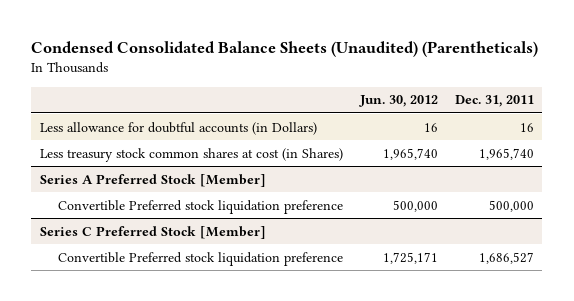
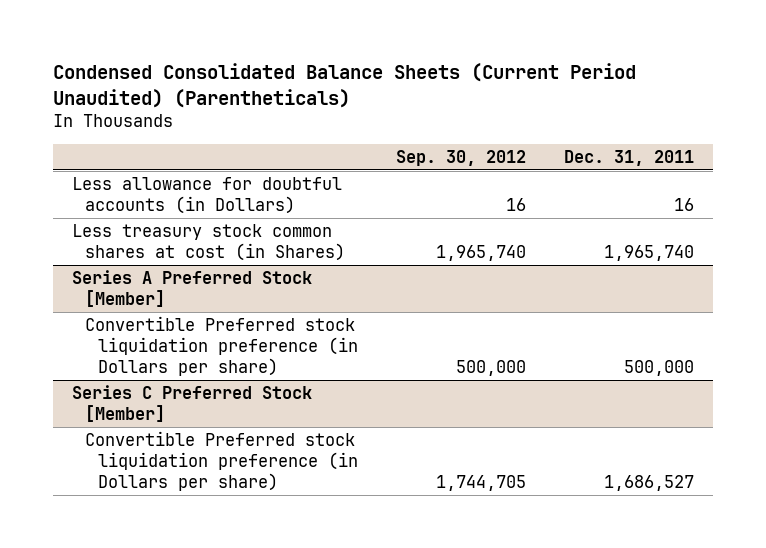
[31,41,539,58] Condensed Consolidated Balance Sheets (Unaudited) (Parentheticals) -> [53,62,637,108] Condensed Consolidated Balance Sheets (Current Period Unaudited) (Parentheticals)
[358,95,438,108] Jun. 30, 2012 -> none
none -> [396,149,527,166] Sep. 30, 2012
[57,199,343,214] Convertible Preferred stock liquidation preference -> [85,315,359,377] Convertible Preferred stock liquidation preference (in Dollars per share)
[57,251,343,266] Convertible Preferred stock liquidation preference -> [85,430,359,492] Convertible Preferred stock liquidation preference (in Dollars per share)

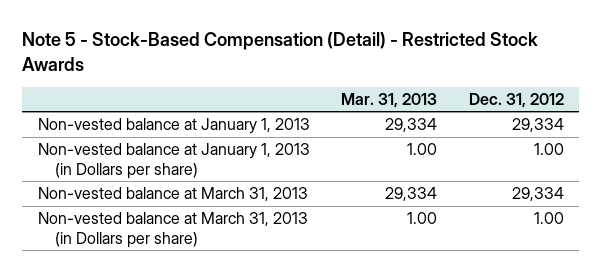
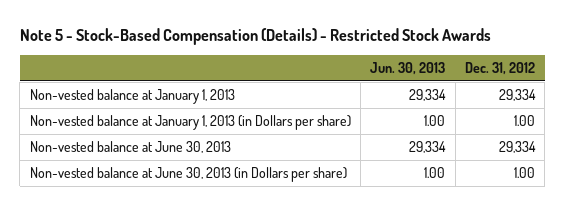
[21,32,538,71] Note 5 - Stock-Based Compensation (Detail) - Restricted Stock Awards -> [19,28,491,46] Note 5 - Stock-Based Compensation (Details) - Restricted Stock Awards
[341,92,438,108] Mar. 31, 2013 -> none
none -> [370,61,446,75] Jun. 30, 2013
[37,187,308,202] Non-vested balance at March 31, 2013 -> [29,140,231,153] Non-vested balance at June 30, 2013
[37,212,308,248] Non-vested balance at March 31, 2013 (in Dollars per share) -> [29,166,347,182] Non-vested balance at June 30, 2013 (in Dollars per share)

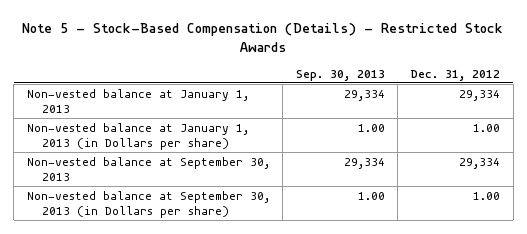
[370,61,446,75] Jun. 30, 2013 -> none
none -> [295,69,385,81] Sep. 30, 2013
[29,140,231,153] Non-vested balance at June 30, 2013 -> [26,156,270,181] Non-vested balance at September 30, 2013
[29,166,347,182] Non-vested balance at June 30, 2013 (in Dollars per share) -> [26,190,270,218] Non-vested balance at September 30, 2013 (in Dollars per share)

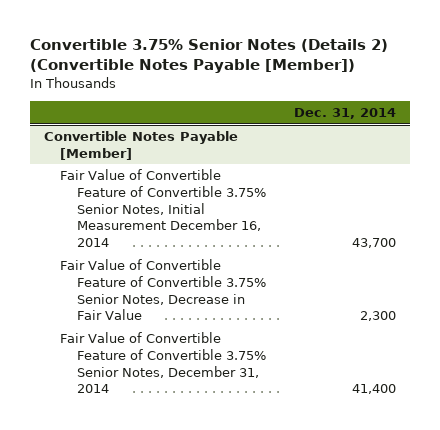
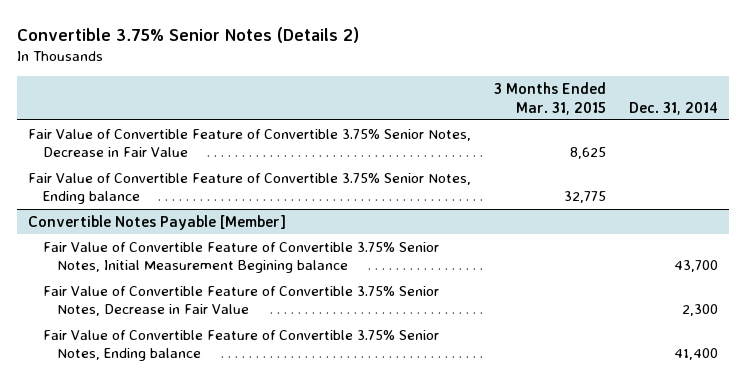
[29,38,388,74] Convertible 3.75% Senior Notes (Details 2) (Convertible Notes Payable [Member]) -> [17,26,360,43] Convertible 3.75% Senior Notes (Details 2)
none -> [494,81,607,115] 3 Months Ended Mar. 31, 2015
none -> [28,128,472,158] Fair Value of Convertible Feature of Convertible 3.75% Senior Notes, Decrease in Fair Value
none -> [28,172,472,205] Fair Value of Convertible Feature of Convertible 3.75% Senior Notes, Ending balance
[60,169,266,248] Fair Value of Convertible Feature of Convertible 3.75% Senior Notes, Initial Measurement December 16, 2014 -> [42,241,439,274] Fair Value of Convertible Feature of Convertible 3.75% Senior Notes, Initial Measurement Begining balance
[60,332,266,394] Fair Value of Convertible Feature of Convertible 3.75% Senior Notes, December 31, 2014 -> [42,329,439,362] Fair Value of Convertible Feature of Convertible 3.75% Senior Notes, Ending balance

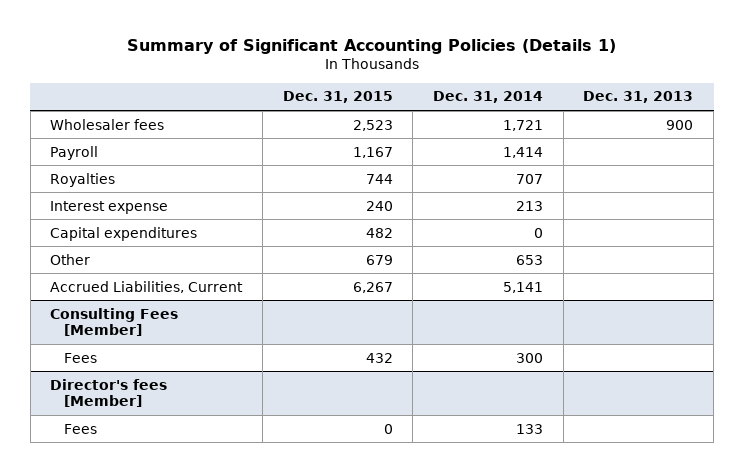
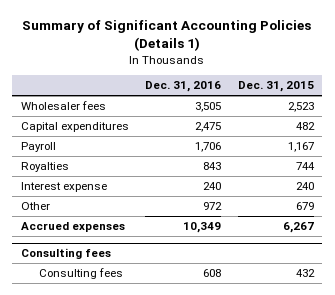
[433,91,544,104] Dec. 31, 2014 -> none
[583,91,694,104] Dec. 31, 2013 -> none
none -> [145,81,222,93] Dec. 31, 2016
[50,226,198,241] Capital expenditures -> [20,121,129,132] Capital expenditures
[50,378,168,408] Director's fees [Member] -> none
[63,423,97,434] Fees -> none
[50,280,244,293] Accrued Liabilities, Current -> [20,221,125,232] Accrued expenses
[50,307,179,337] Consulting Fees [Member] -> [20,248,111,260] Consulting fees
[63,352,97,363] Fees -> [39,267,124,279] Consulting fees

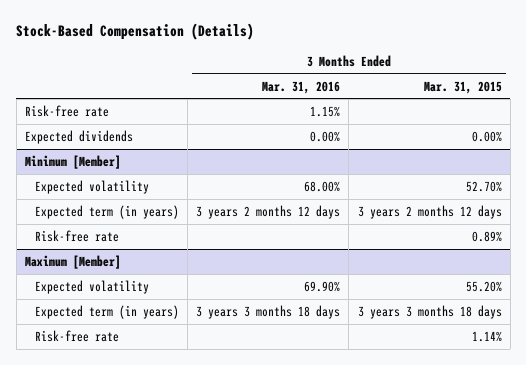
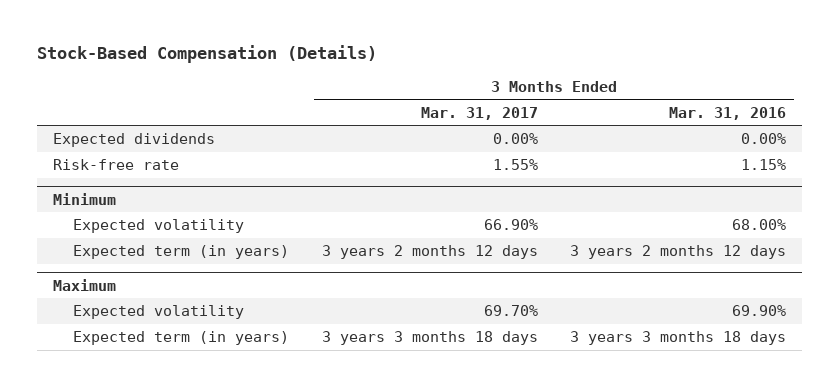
[423,80,502,94] Mar. 31, 2015 -> none
none -> [420,106,538,120] Mar. 31, 2017
[24,104,109,117] Risk-free rate -> [52,159,179,171] Risk-free rate
[24,154,121,169] Minimum [Member] -> [52,192,116,205] Minimum
[35,229,120,242] Risk-free rate -> none
[24,254,121,269] Maximum [Member] -> [52,278,116,291] Maximum
[35,329,120,342] Risk-free rate -> none

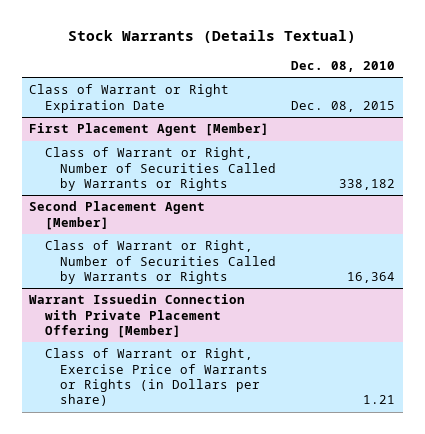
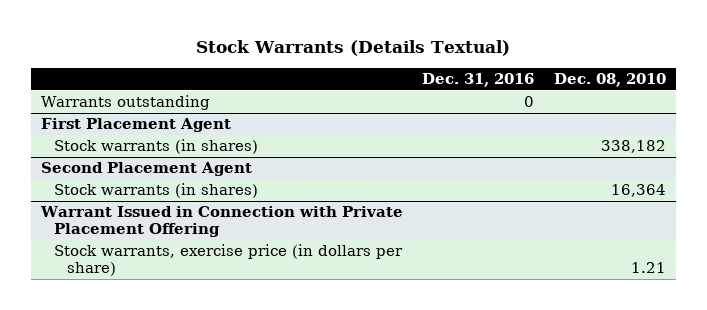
none -> [422,73,535,88] Dec. 31, 2016
[29,84,230,113] Class of Warrant or Right Expiration Date -> none
none -> [40,95,210,111] Warrants outstanding
[29,123,270,137] First Placement Agent [Member] -> [40,118,231,133] First Placement Agent
[44,147,277,191] Class of Warrant or Right, Number of Securities Called by Warrants or Rights -> [53,139,258,155] Stock warrants (in shares)
[29,201,206,230] Second Placement Agent [Member] -> [40,162,252,177] Second Placement Agent
[44,240,277,284] Class of Warrant or Right, Number of Securities Called by Warrants or Rights -> [53,183,258,199] Stock warrants (in shares)
[29,294,246,338] Warrant Issuedin Connection with Private Placement Offering [Member] -> [39,206,403,238] Warrant Issued in Connection with Private Placement Offering
[44,348,269,407] Class of Warrant or Right, Exercise Price of Warrants or Rights (in Dollars per share) -> [53,244,403,277] Stock warrants, exercise price (in dollars per share)

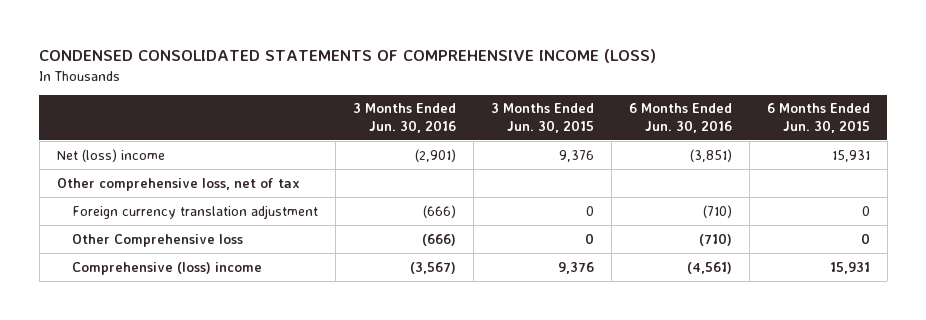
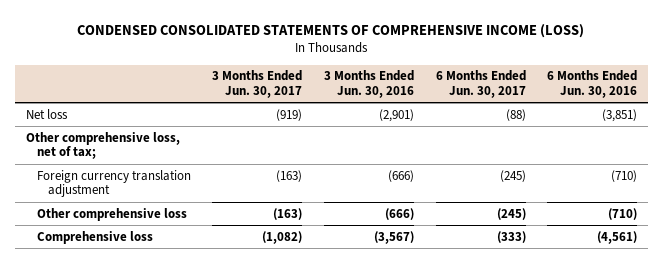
[490,103,594,133] 3 Months Ended Jun. 30, 2015 -> none
[766,103,870,133] 6 Months Ended Jun. 30, 2015 -> none
none -> [212,70,303,99] 3 Months Ended Jun. 30, 2017
none -> [435,70,526,99] 6 Months Ended Jun. 30, 2017
[56,148,165,162] Net (loss) income -> [25,108,68,119] Net loss
[56,177,300,191] Other comprehensive loss, net of tax -> [25,131,180,160] Other comprehensive loss, net of tax;
[72,233,244,247] Other Comprehensive loss -> [36,207,187,221] Other comprehensive loss
[72,261,263,275] Comprehensive (loss) income -> [36,230,153,244] Comprehensive loss

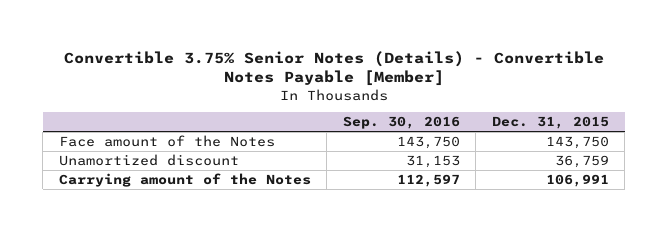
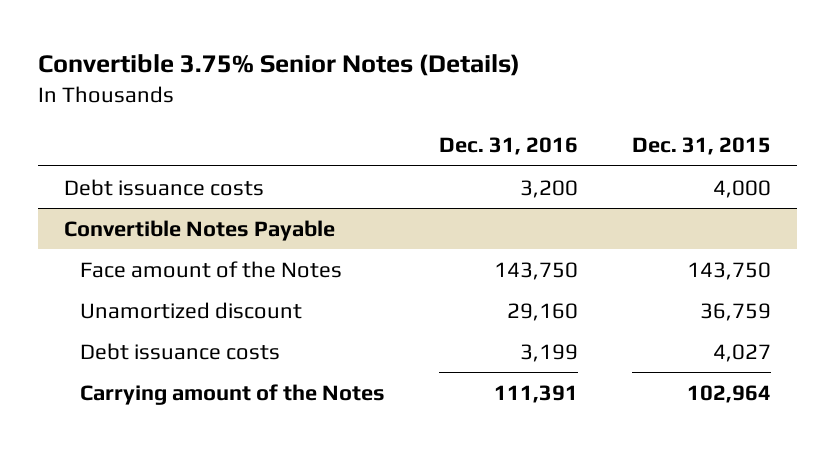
[63,50,604,87] Convertible 3.75% Senior Notes (Details) - Convertible Notes Payable [Member] -> [37,54,520,77] Convertible 3.75% Senior Notes (Details)
[342,116,460,130] Sep. 30, 2016 -> none
none -> [439,137,579,156] Dec. 31, 2016
none -> [64,178,265,196] Debt issuance costs
none -> [64,219,336,241] Convertible Notes Payable
none -> [80,342,281,360] Debt issuance costs
[545,173,609,187] 106,991 -> [686,384,771,403] 102,964

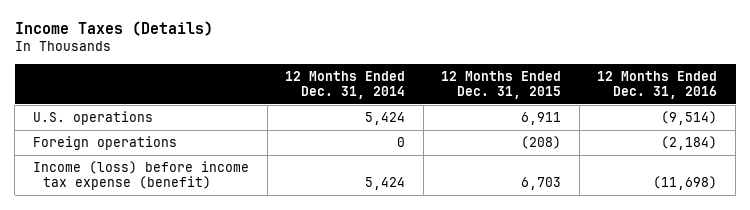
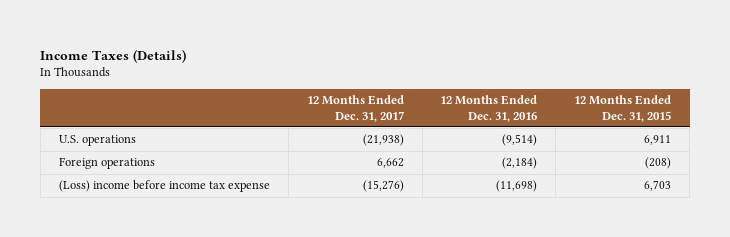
[285,70,406,99] 12 Months Ended Dec. 31, 2014 -> none
none -> [306,95,404,122] 12 Months Ended Dec. 31, 2017
[33,160,250,190] Income (loss) before income tax expense (benefit) -> [58,180,270,193] (Loss) income before income tax expense

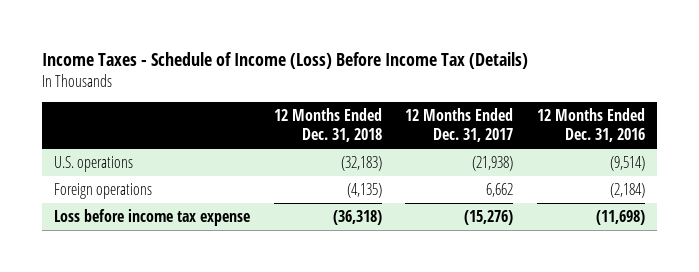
[40,48,187,63] Income Taxes (Details) -> [41,51,528,69] Income Taxes - Schedule of Income (Loss) Before Income Tax (Details)
[574,95,672,122] 12 Months Ended Dec. 31, 2015 -> none
none -> [273,107,382,143] 12 Months Ended Dec. 31, 2018
[58,180,270,193] (Loss) income before income tax expense -> [53,208,250,226] Loss before income tax expense

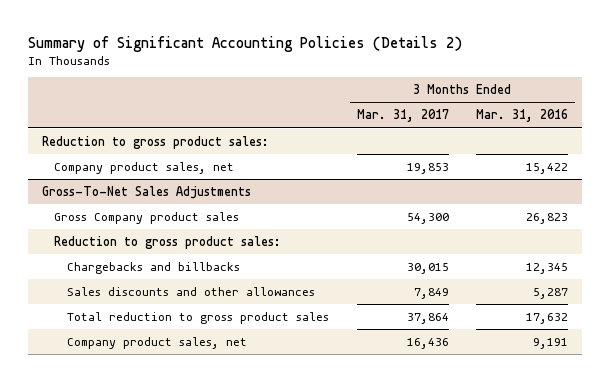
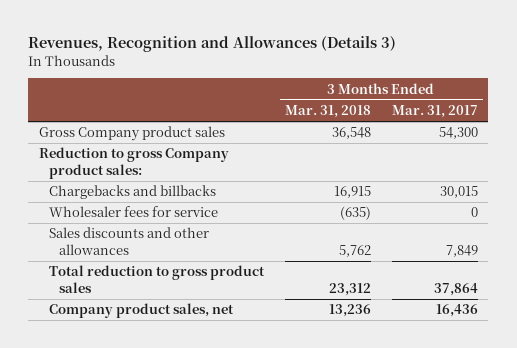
[28,35,463,52] Summary of Significant Accounting Policies (Details 2) -> [28,36,397,53] Revenues, Recognition and Allowances (Details 3)
[476,109,569,123] Mar. 31, 2016 -> none
none -> [284,105,371,119] Mar. 31, 2018
[41,135,269,149] Reduction to gross product sales: -> none
[54,161,235,174] Company product sales, net -> none
[41,185,251,199] Gross-To-Net Sales Adjustments -> none
[54,235,282,249] Reduction to gross product sales: -> [38,147,229,179] Reduction to gross Company product sales:
none -> [49,206,219,218] Wholesaler fees for service

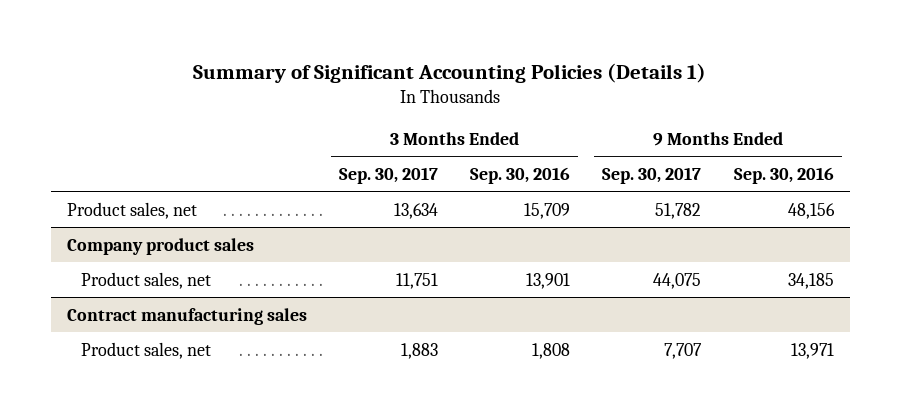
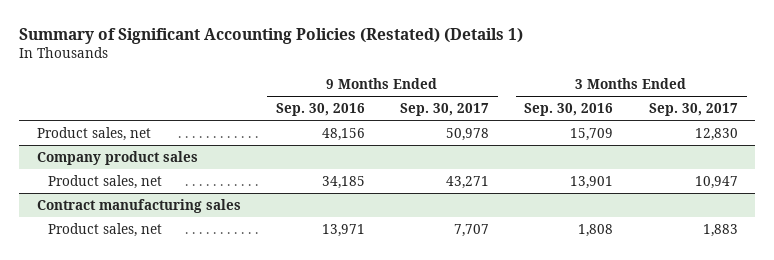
[193,62,707,83] Summary of Significant Accounting Policies (Details 1) -> [18,27,523,44] Summary of Significant Accounting Policies (Restated) (Details 1)
[393,202,438,219] 13,634 -> [694,128,738,142] 12,830
[655,202,702,219] 51,782 -> [446,128,490,142] 50,978
[395,272,438,289] 11,751 -> [694,176,738,190] 10,947
[653,272,702,289] 44,075 -> [446,176,490,190] 43,271

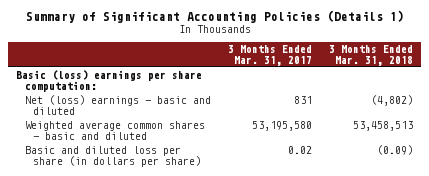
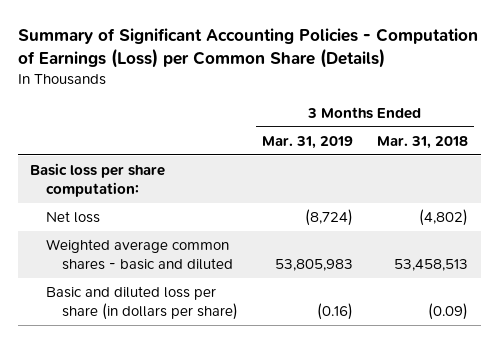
[25,10,404,24] Summary of Significant Accounting Policies (Details 1) -> [18,28,479,69] Summary of Significant Accounting Policies - Computation of Earnings (Loss) per Common Share (Details)
[227,45,312,67] 3 Months Ended Mar. 31, 2017 -> none
none -> [262,135,354,149] Mar. 31, 2019
[16,69,203,92] Basic (loss) earnings per share computation: -> [30,162,166,198] Basic loss per share computation:
[24,94,211,115] Net (loss) earnings - basic and diluted -> [46,210,101,223] Net loss

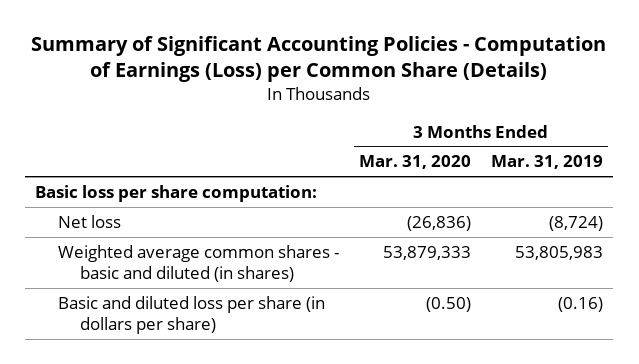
[377,135,469,149] Mar. 31, 2018 -> none
none -> [359,155,472,170] Mar. 31, 2020
[46,238,234,271] Weighted average common shares - basic and diluted -> [57,244,339,283] Weighted average common shares - basic and diluted (in shares)

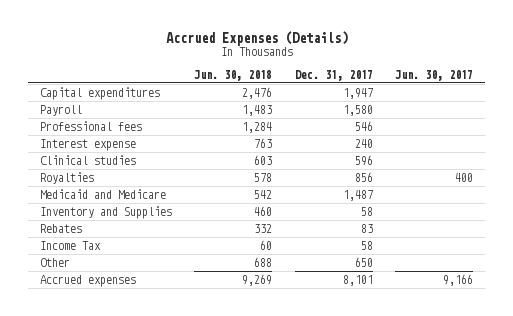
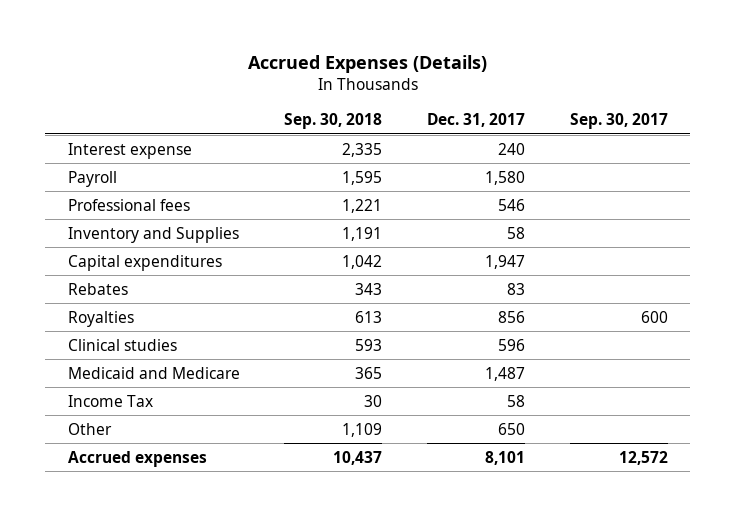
[194,69,273,81] Jun. 30, 2018 -> none
[395,69,474,81] Jun. 30, 2017 -> none
none -> [284,113,383,130] Sep. 30, 2018
none -> [569,113,668,130] Sep. 30, 2017
[39,138,136,151] Interest expense -> [67,142,192,159] Interest expense
[39,86,160,100] Capital expenditures -> [67,254,222,271] Capital expenditures
[39,171,94,184] Royalties -> [67,310,134,327] Royalties
[39,154,136,165] Clinical studies -> [67,338,177,351] Clinical studies
[39,188,166,199] Medicaid and Medicare -> [67,366,240,379] Medicaid and Medicare

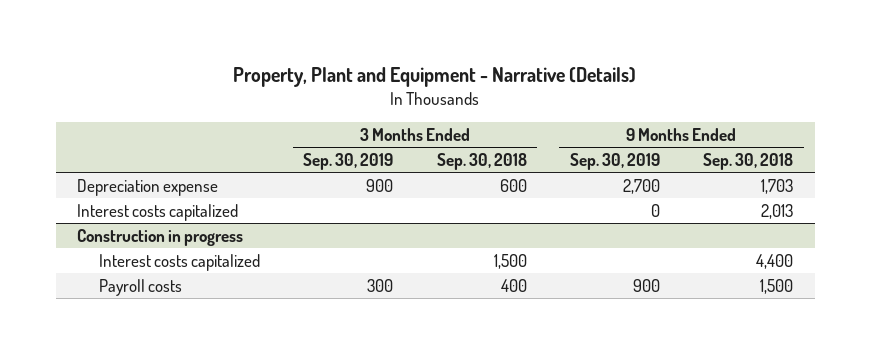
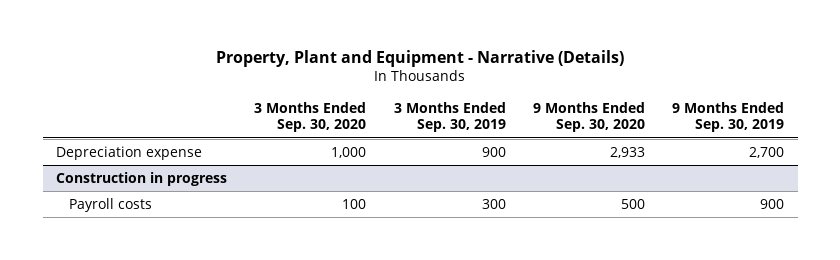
[436,152,527,170] Sep. 30, 2018 -> none
[703,152,794,170] Sep. 30, 2018 -> none
none -> [254,101,367,133] 3 Months Ended Sep. 30, 2020
none -> [532,101,645,133] 9 Months Ended Sep. 30, 2020
[77,203,239,221] Interest costs capitalized -> none
[99,253,261,271] Interest costs capitalized -> none

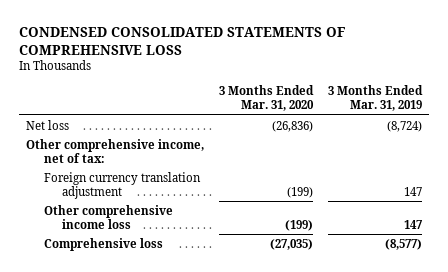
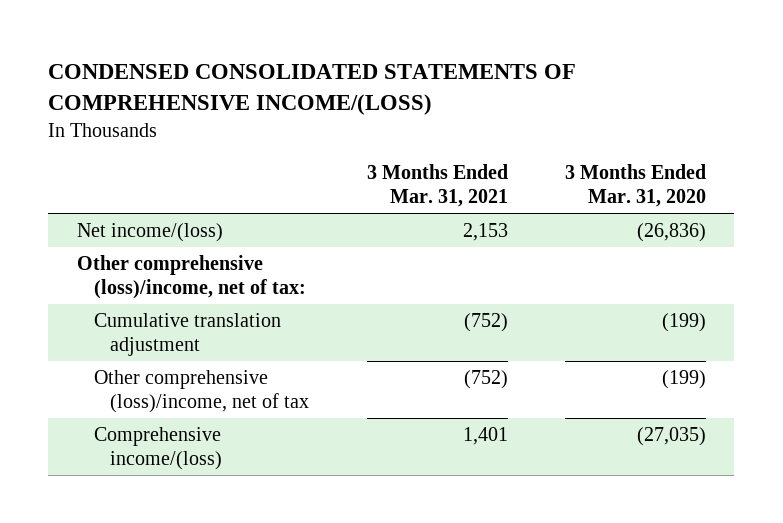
[18,26,345,55] CONDENSED CONSOLIDATED STATEMENTS OF COMPREHENSIVE LOSS -> [48,64,577,115] CONDENSED CONSOLIDATED STATEMENTS OF COMPREHENSIVE INCOME/(LOSS)
[327,85,423,112] 3 Months Ended Mar. 31, 2019 -> none
none -> [366,164,508,208] 3 Months Ended Mar. 31, 2021
[26,119,70,130] Net loss -> [77,222,224,242] Net income/(loss)
[26,138,205,163] Other comprehensive income, net of tax: -> [77,254,306,300] Other comprehensive (loss)/income, net of tax:
[44,171,202,199] Foreign currency translation adjustment -> [93,312,281,357] Cumulative translation adjustment
[44,204,174,229] Other comprehensive income loss -> [93,369,310,414] Other comprehensive (loss)/income, net of tax
[44,237,164,251] Comprehensive loss -> [93,426,223,471] Comprehensive income/(loss)

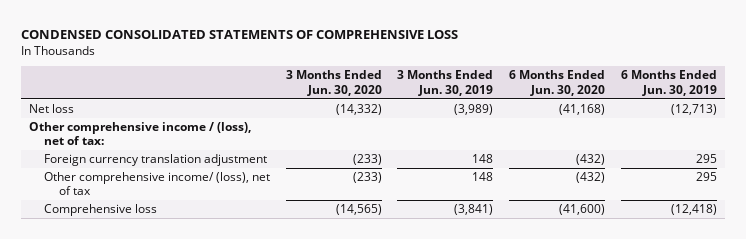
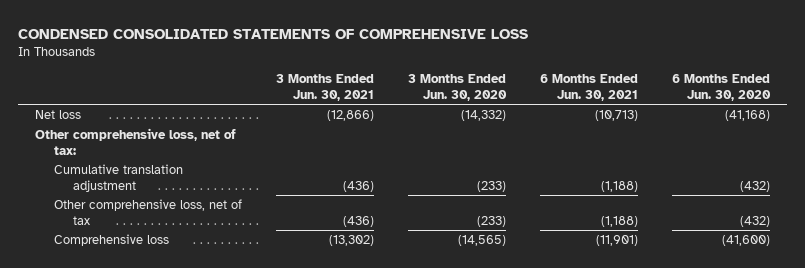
[397,70,494,96] 3 Months Ended Jun. 30, 2019 -> none
[620,70,717,96] 6 Months Ended Jun. 30, 2019 -> none
none -> [276,74,375,101] 3 Months Ended Jun. 30, 2021
none -> [540,74,639,101] 6 Months Ended Jun. 30, 2021
[29,122,252,146] Other comprehensive income / (loss), net of tax: -> [35,128,237,155] Other comprehensive loss, net of tax:
[43,154,267,167] Foreign currency translation adjustment -> [54,164,184,192] Cumulative translation adjustment
[43,172,270,196] Other comprehensive income/ (loss), net of tax -> [54,199,243,225] Other comprehensive loss, net of tax

